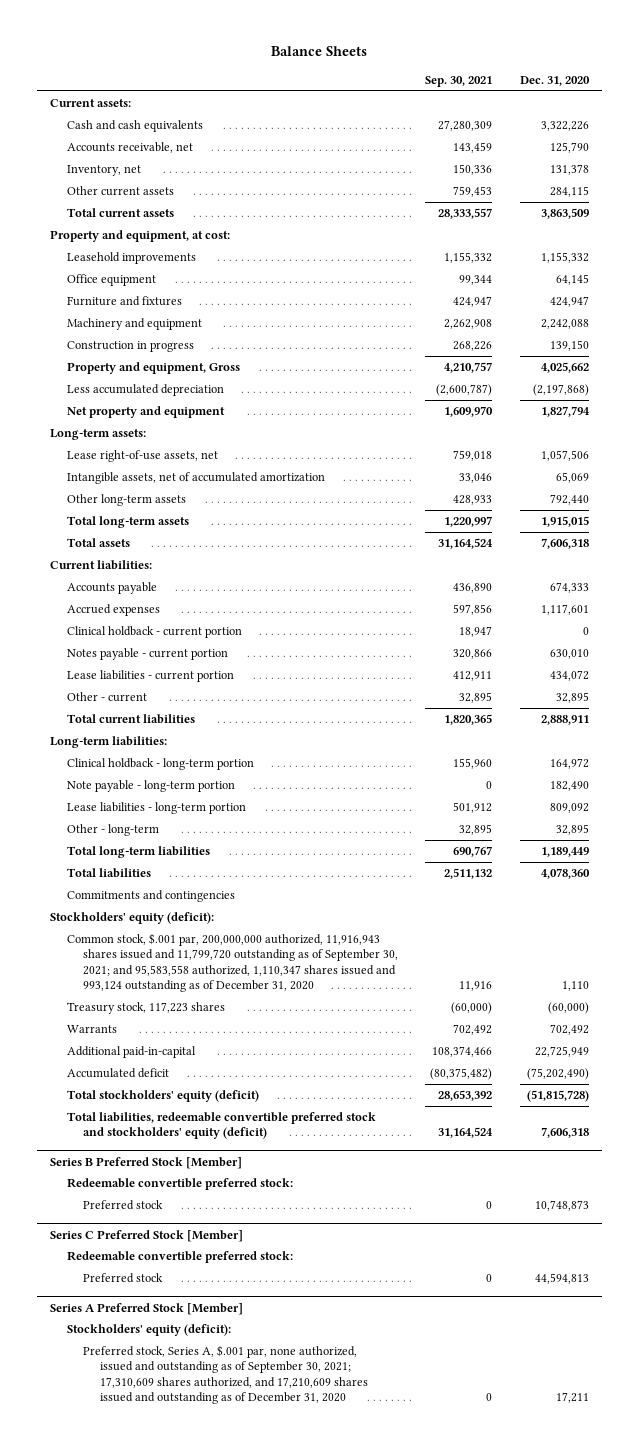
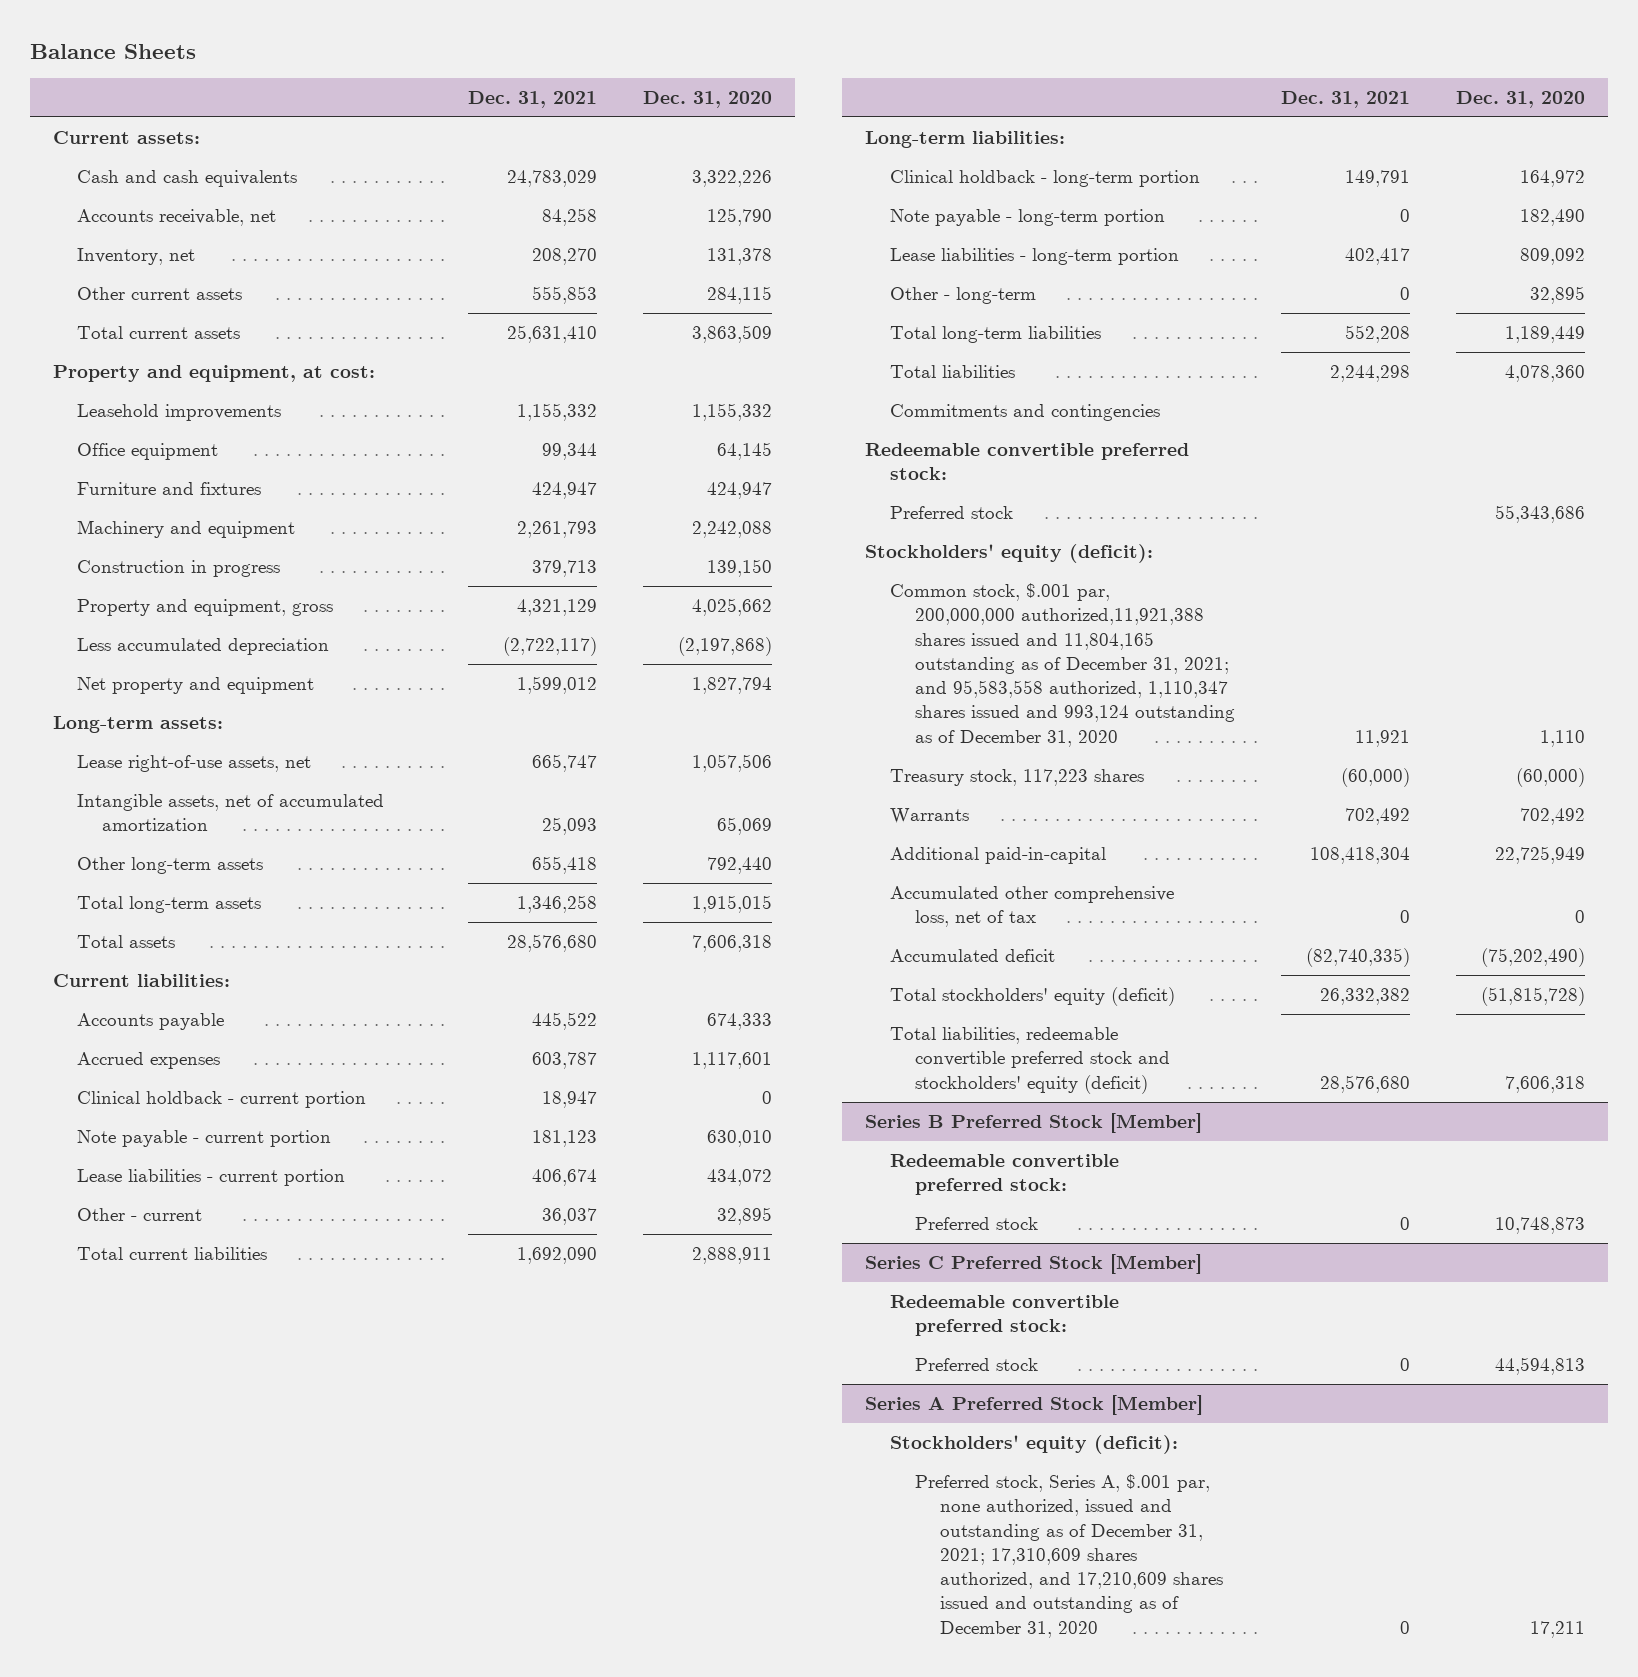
[425,75,493,87] Sep. 30, 2021 -> none
none -> [468,90,598,108] Dec. 31, 2021
[66,361,240,374] Property and equipment, Gross -> [77,599,334,617] Property and equipment, gross
[66,647,228,660] Notes payable - current portion -> [77,1130,332,1148] Note payable - current portion
none -> [865,443,1190,481] Redeemable convertible preferred stock:
none -> [890,506,1014,520] Preferred stock
[66,932,399,992] Common stock, $.001 par, 200,000,000 authorized, 11,916,943 shares issued and 11,799,720 outstanding as of September 30, 2021; and 95,583,558 authorized, 1,110,347 shares issued and 993,124 outstanding as of December 31, 2020 -> [890,583,1236,747] Common stock, $.001 par, 200,000,000 authorized,11,921,388 shares issued and 11,804,165 outstanding as of December 31, 2021; and 95,583,558 authorized, 1,110,347 shares issued and 993,124 outstanding as of December 31, 2020
none -> [890,886,1175,928] Accumulated other comprehensive loss, net of tax
[83,1344,368,1404] Preferred stock, Series A, $.001 par, none authorized, issued and outstanding as of September 30, 2021; 17,310,609 shares authorized, and 17,210,609 shares issued and outstanding as of December 31, 2020 -> [915,1474,1224,1638] Preferred stock, Series A, $.001 par, none authorized, issued and outstanding as of December 31, 2021; 17,310,609 shares authorized, and 17,210,609 shares issued and outstanding as of December 31, 2020

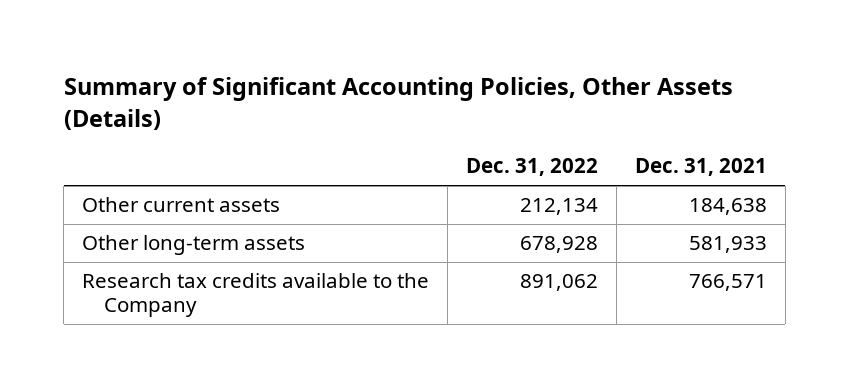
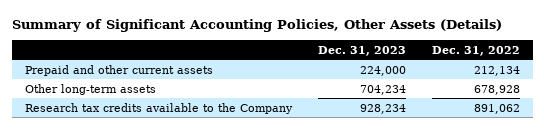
[634,158,767,177] Dec. 31, 2021 -> none
none -> [317,45,406,56] Dec. 31, 2023
[82,197,281,213] Other current assets -> [24,64,213,76] Prepaid and other current assets

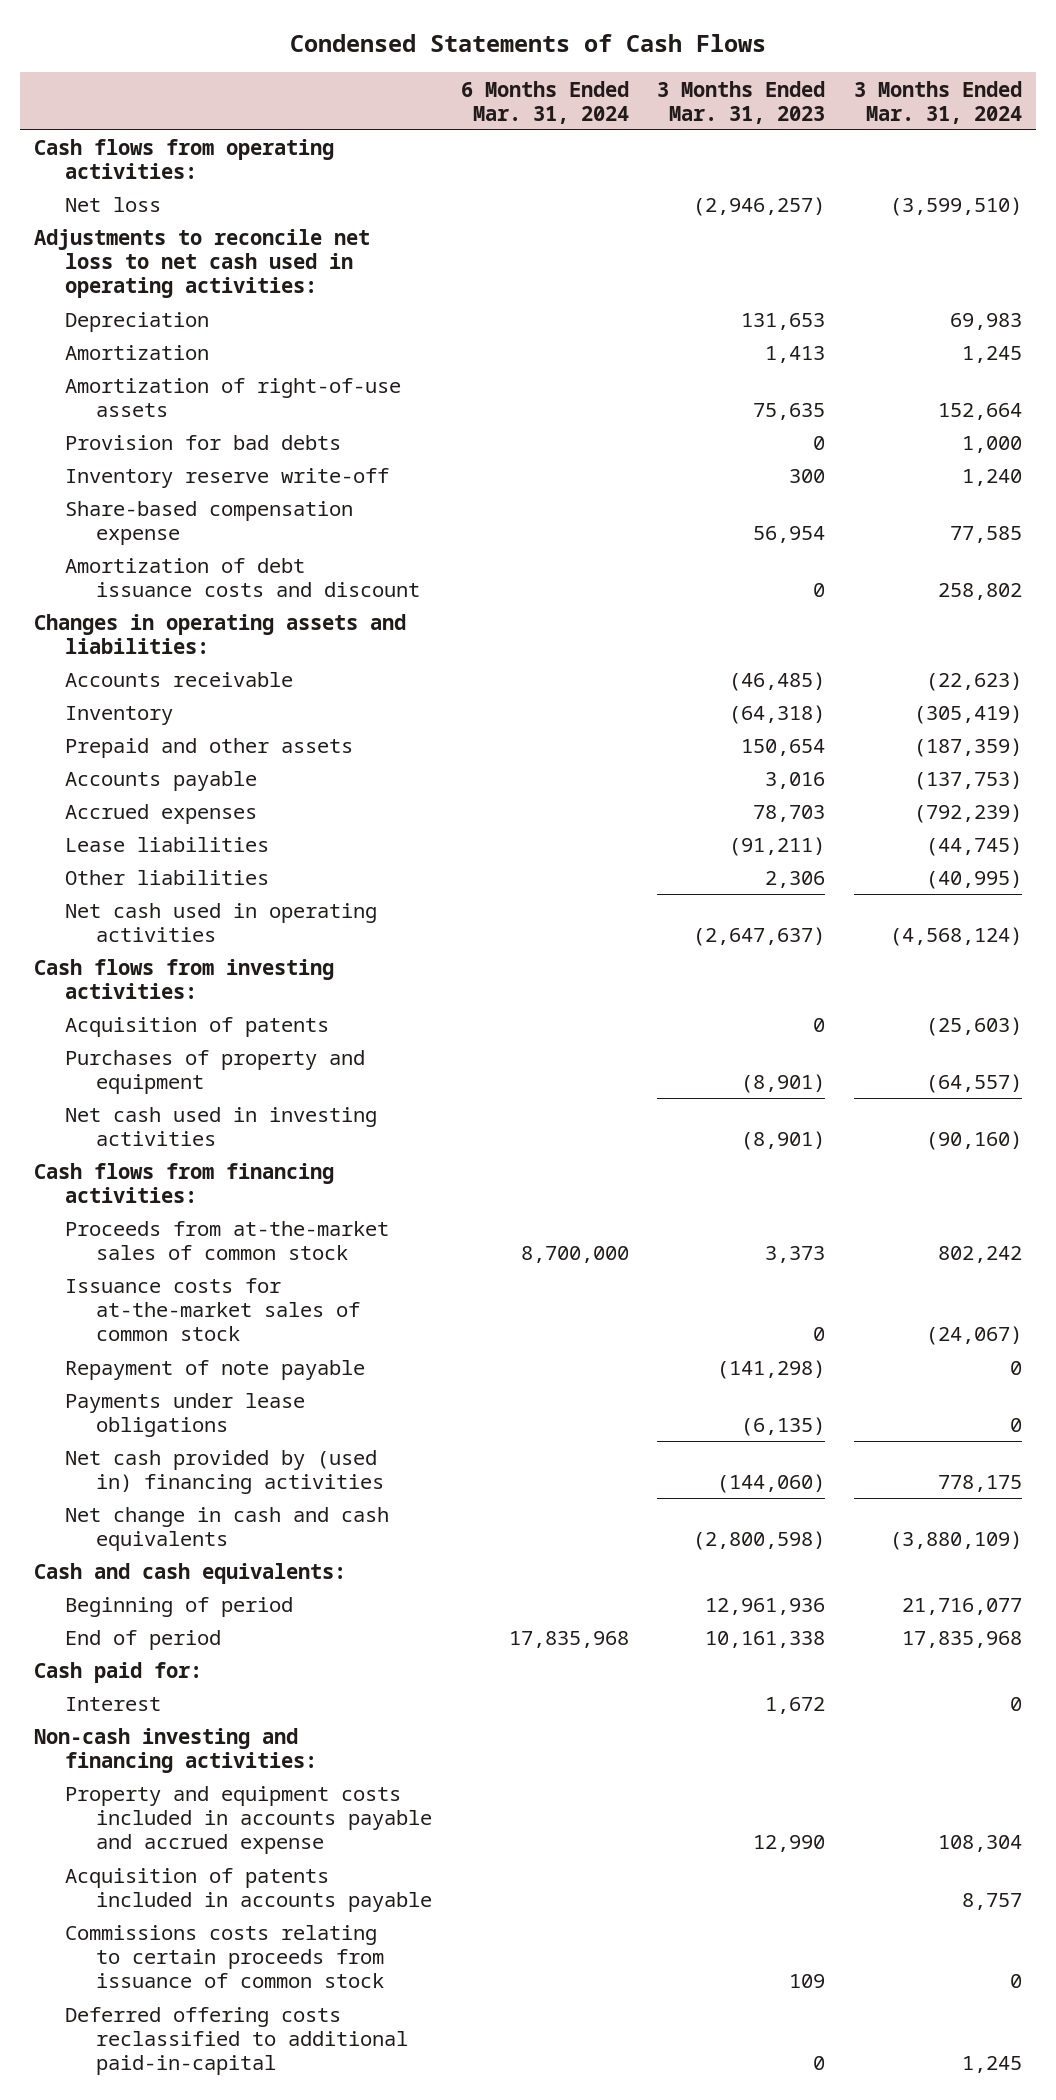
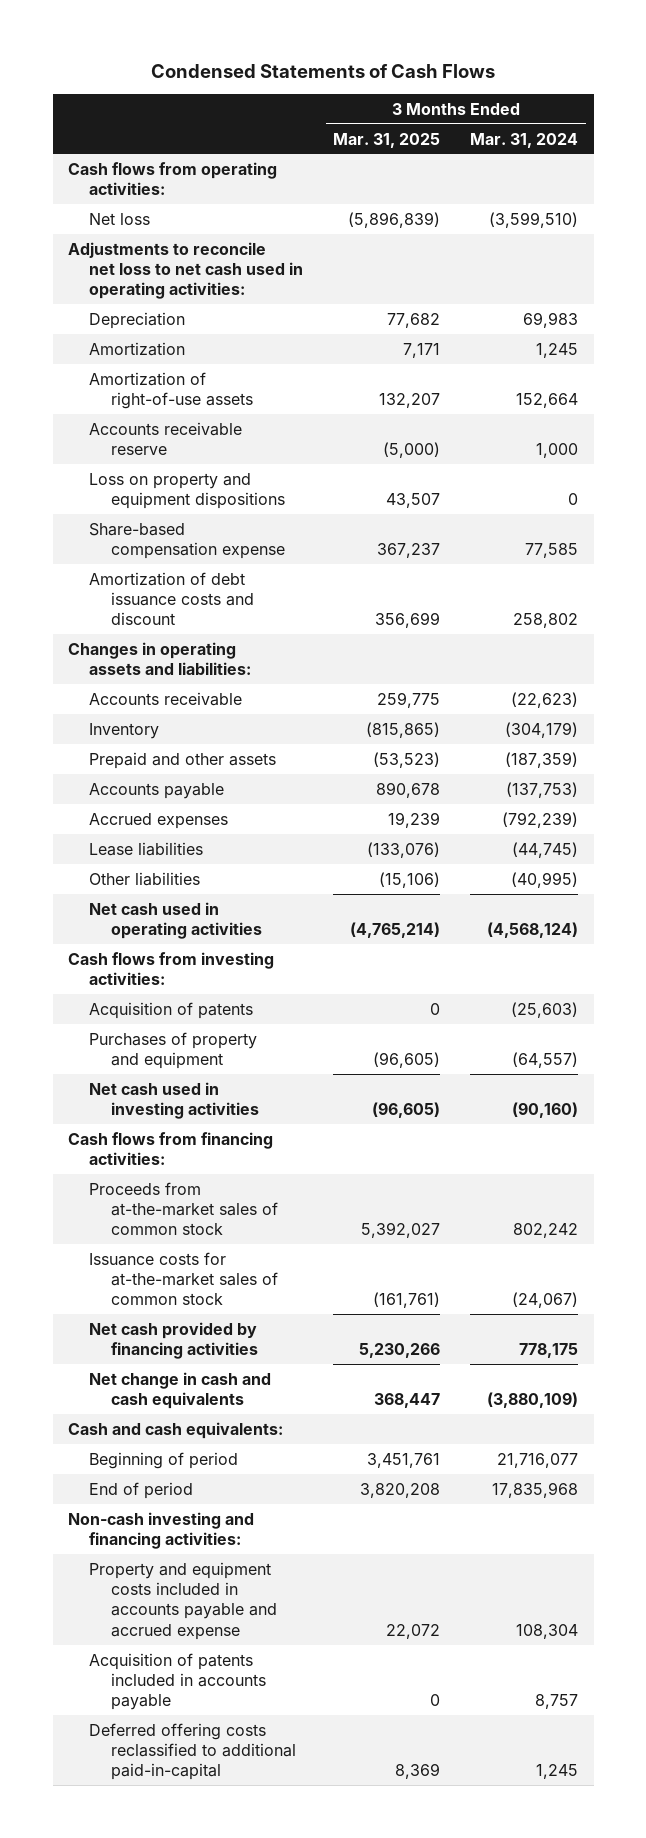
[460,80,629,124] 6 Months Ended Mar. 31, 2024 -> none
[657,80,826,124] 3 Months Ended Mar. 31, 2023 -> none
none -> [333,132,441,148] Mar. 31, 2025
[65,468,390,489] Inventory reserve write-off -> none
[65,435,342,451] Provision for bad debts -> [89,421,243,456] Accounts receivable reserve
none -> [89,472,285,510] Loss on property and equipment dispositions
[913,705,1022,725] (305,419) -> [505,721,579,738] (304,179)
[65,1360,366,1381] Repayment of note payable -> none
[65,1393,306,1438] Payments under lease obligations -> none
[65,1450,384,1495] Net cash provided by (used in) financing activities -> [89,1321,258,1360] Net cash provided by financing activities
[34,1662,203,1684] Cash paid for: -> none
[65,1697,162,1712] Interest -> none
[65,1925,384,1989] Commissions costs relating to certain proceeds from issuance of common stock -> none

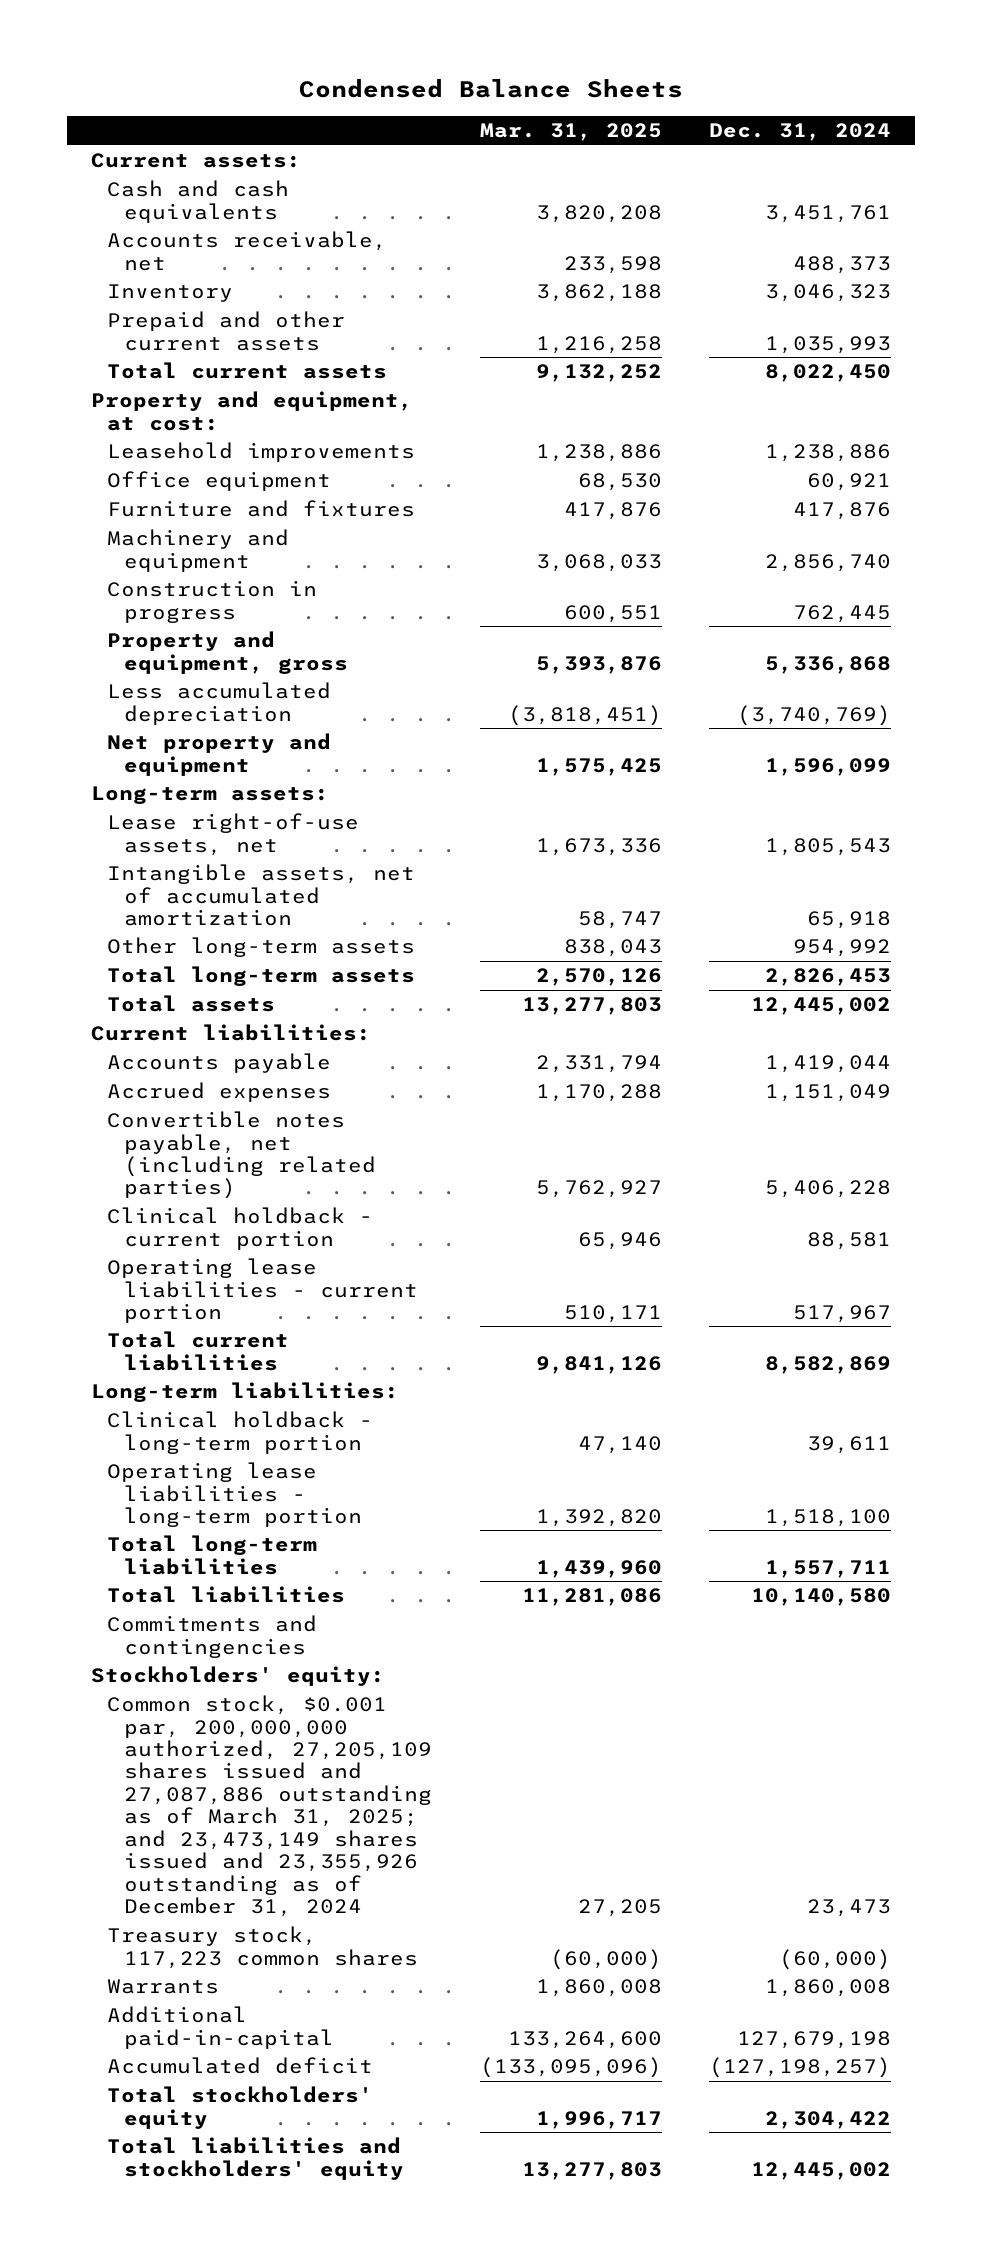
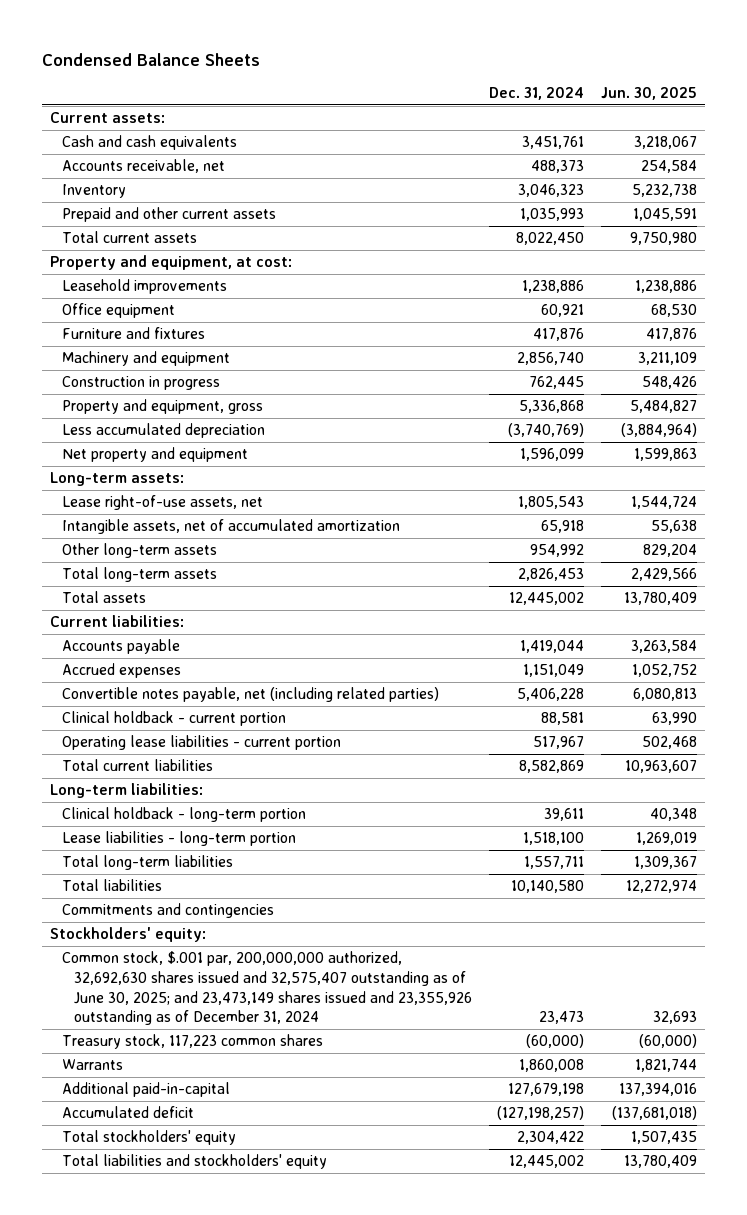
[479,123,662,142] Mar. 31, 2025 -> none
none -> [600,87,697,101] Jun. 30, 2025
[107,1462,362,1527] Operating lease liabilities - long-term portion -> [62,831,297,847] Lease liabilities - long-term portion
[107,1695,432,1918] Common stock, $0.001 par, 200,000,000 authorized, 27,205,109 shares issued and 27,087,886 outstanding as of March 31, 2025; and 23,473,149 shares issued and 23,355,926 outstanding as of December 31, 2024 -> [62,951,472,1026] Common stock, $.001 par, 200,000,000 authorized, 32,692,630 shares issued and 32,575,407 outstanding as of June 30, 2025; and 23,473,149 shares issued and 23,355,926 outstanding as of December 31, 2024

